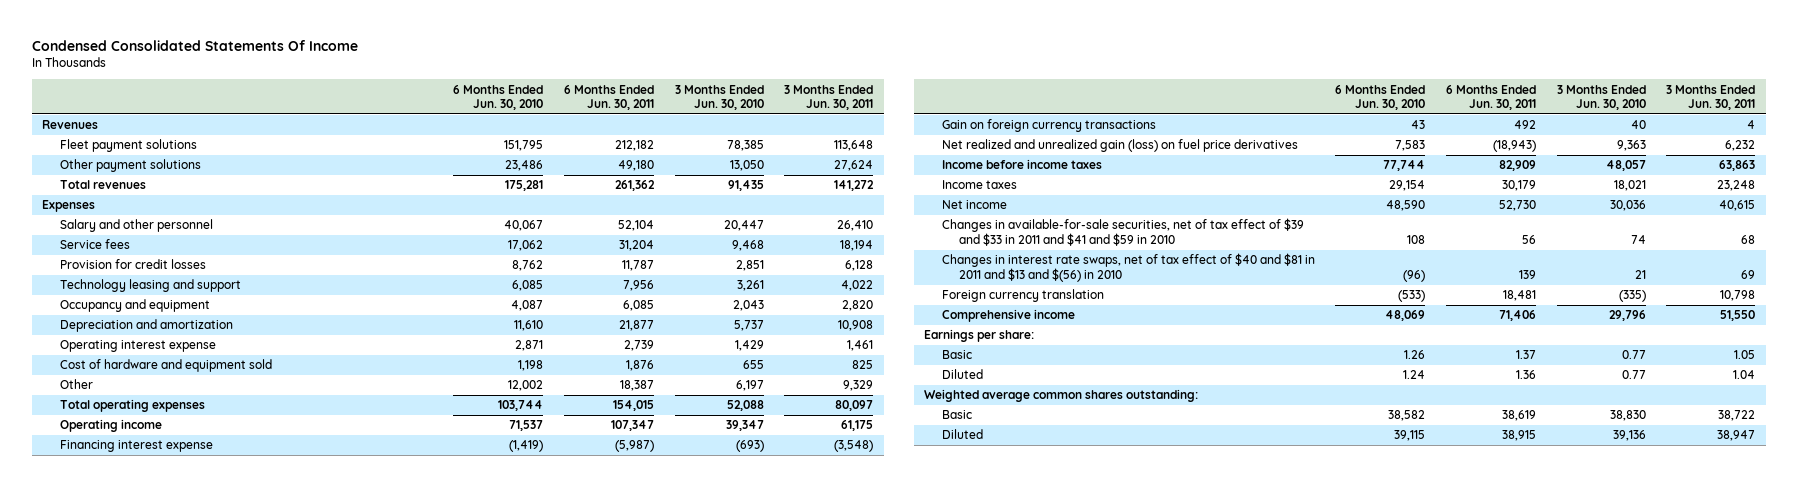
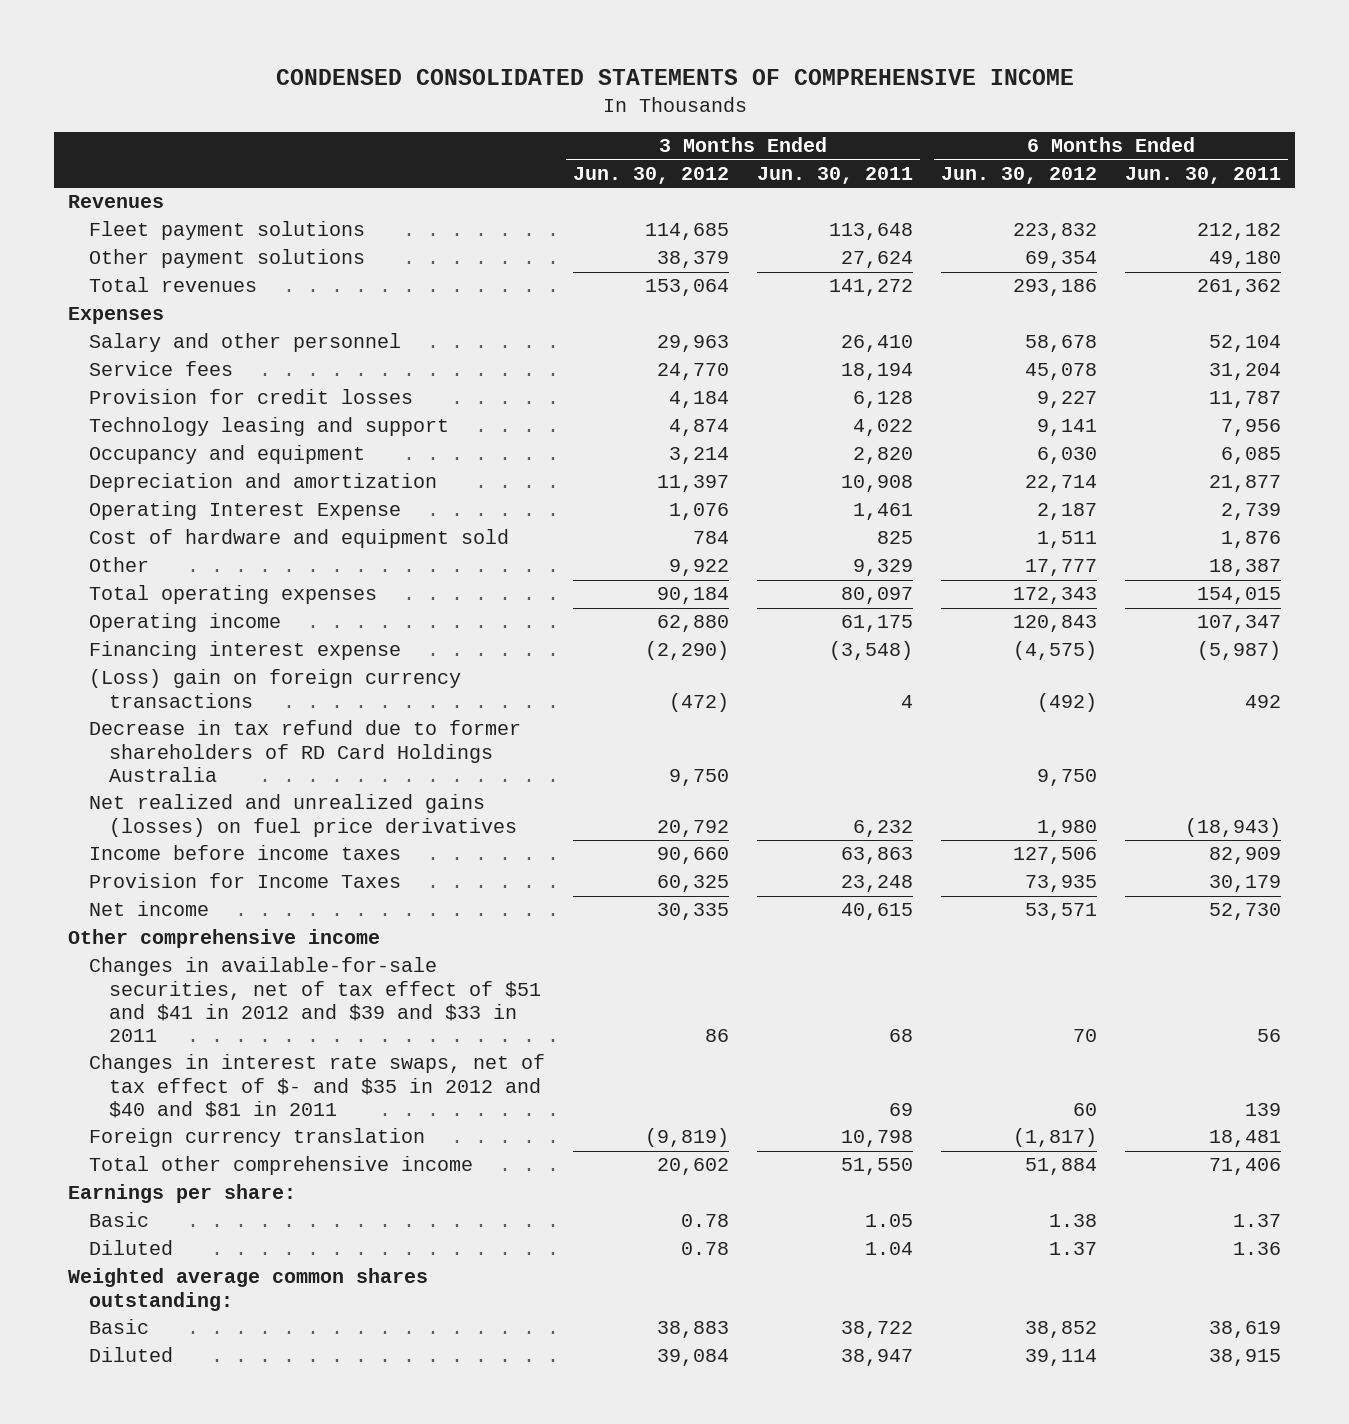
[32,39,359,51] Condensed Consolidated Statements Of Income -> [275,69,1074,86] CONDENSED CONSOLIDATED STATEMENTS OF COMPREHENSIVE INCOME
[453,84,544,110] 6 Months Ended Jun. 30, 2010 -> none
[674,84,764,110] 3 Months Ended Jun. 30, 2010 -> none
none -> [572,166,729,184] Jun. 30, 2012
none -> [941,166,1098,184] Jun. 30, 2012
[59,340,216,353] Operating interest expense -> [88,501,401,521] Operating Interest Expense
[941,119,1156,133] Gain on foreign currency transactions -> [88,669,461,708] (Loss) gain on foreign currency transactions
none -> [88,720,521,782] Decrease in tax refund due to former shareholders of RD Card Holdings Australia
[941,139,1298,153] Net realized and unrealized gain (loss) on fuel price derivatives -> [88,794,518,837] Net realized and unrealized gains (losses) on fuel price derivatives
[941,180,1017,190] Income taxes -> [88,873,401,889] Provision for Income Taxes
none -> [68,929,381,949] Other comprehensive income
[941,218,1304,246] Changes in available-for-sale securities, net of tax effect of $39 and $33 in 2011 and $41 and $59 in 2010 -> [88,957,542,1042] Changes in available-for-sale securities, net of tax effect of $51 and $41 in 2012 and $39 and $33 in 2011
[941,253,1315,282] Changes in interest rate swaps, net of tax effect of $40 and $81 in 2011 and $13 and $(56) in 2010 -> [88,1054,545,1118] Changes in interest rate swaps, net of tax effect of $- and $35 in 2012 and $40 and $81 in 2011
[941,309,1075,323] Comprehensive income -> [88,1156,473,1176] Total other comprehensive income

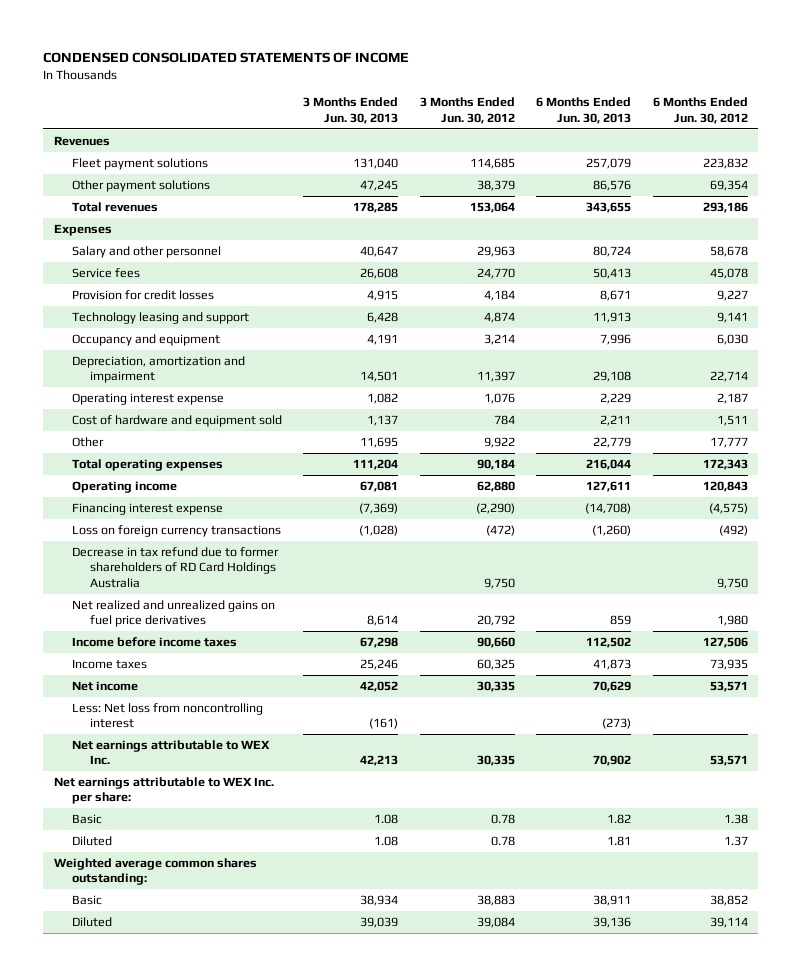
[275,69,1074,86] CONDENSED CONSOLIDATED STATEMENTS OF COMPREHENSIVE INCOME -> [43,52,410,64] CONDENSED CONSOLIDATED STATEMENTS OF INCOME
[756,166,913,184] Jun. 30, 2011 -> none
[1125,166,1282,184] Jun. 30, 2011 -> none
none -> [303,97,399,124] 3 Months Ended Jun. 30, 2013
none -> [536,97,632,124] 6 Months Ended Jun. 30, 2013
[88,473,437,493] Depreciation and amortization -> [71,356,245,384] Depreciation, amortization and impairment
[88,501,401,521] Operating Interest Expense -> [71,393,224,406] Operating interest expense
[88,669,461,708] (Loss) gain on foreign currency transactions -> [71,525,281,538] Loss on foreign currency transactions
[88,794,518,837] Net realized and unrealized gains (losses) on fuel price derivatives -> [71,600,275,628] Net realized and unrealized gains on fuel price derivatives
[88,873,401,889] Provision for Income Taxes -> [71,659,147,670] Income taxes
[68,929,381,949] Other comprehensive income -> none
[88,957,542,1042] Changes in available-for-sale securities, net of tax effect of $51 and $41 in 2012 and $39 and $33 in 2011 -> none
[88,1054,545,1118] Changes in interest rate swaps, net of tax effect of $- and $35 in 2012 and $40 and $81 in 2011 -> none
[88,1128,425,1148] Foreign currency translation -> none
[88,1156,473,1176] Total other comprehensive income -> none
none -> [71,703,263,729] Less: Net loss from noncontrolling interest
none -> [71,740,270,766] Net earnings attributable to WEX Inc.
[68,1184,297,1204] Earnings per share: -> [53,777,274,805] Net earnings attributable to WEX Inc. per share:

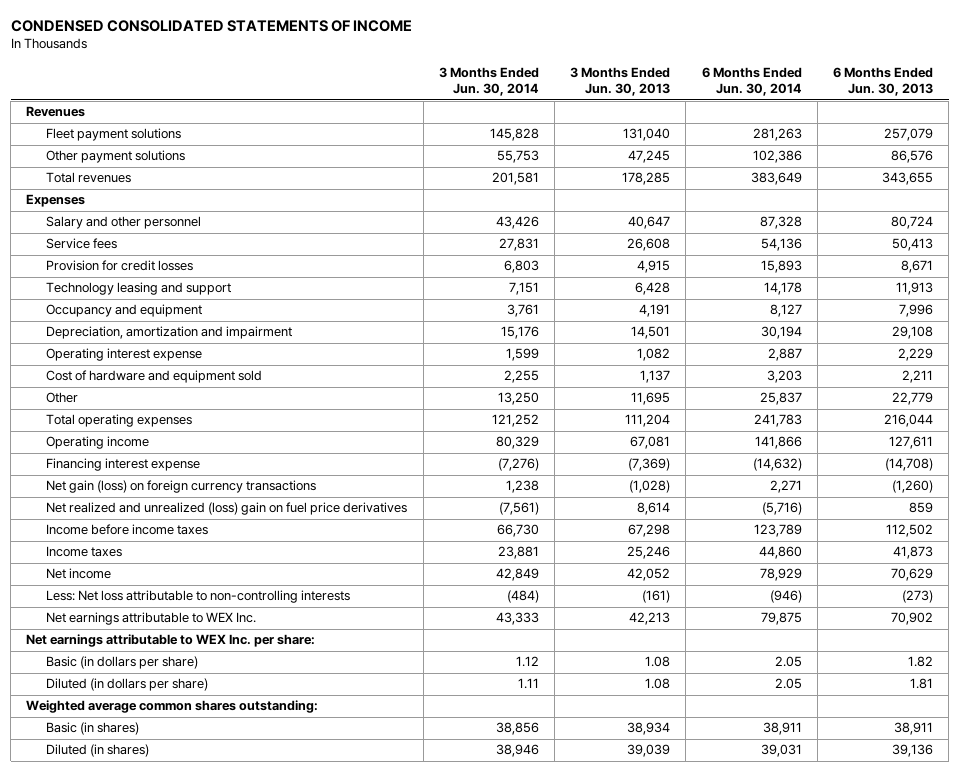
[419,97,515,124] 3 Months Ended Jun. 30, 2012 -> none
[652,97,748,124] 6 Months Ended Jun. 30, 2012 -> none
none -> [438,66,539,97] 3 Months Ended Jun. 30, 2014
none -> [701,66,802,97] 6 Months Ended Jun. 30, 2014
[71,547,279,588] Decrease in tax refund due to former shareholders of RD Card Holdings Australia -> none
[71,525,281,538] Loss on foreign currency transactions -> [46,480,317,494] Net gain (loss) on foreign currency transactions
[71,600,275,628] Net realized and unrealized gains on fuel price derivatives -> [46,502,408,516] Net realized and unrealized (loss) gain on fuel price derivatives
[71,703,263,729] Less: Net loss from noncontrolling interest -> [46,590,351,604] Less: Net loss attributable to non-controlling interests
[71,814,102,825] Basic -> [46,656,199,670] Basic (in dollars per share)
[71,836,112,847] Diluted -> [46,678,209,692] Diluted (in dollars per share)
[71,895,102,906] Basic -> [46,722,140,736] Basic (in shares)
[71,917,112,928] Diluted -> [46,744,150,758] Diluted (in shares)

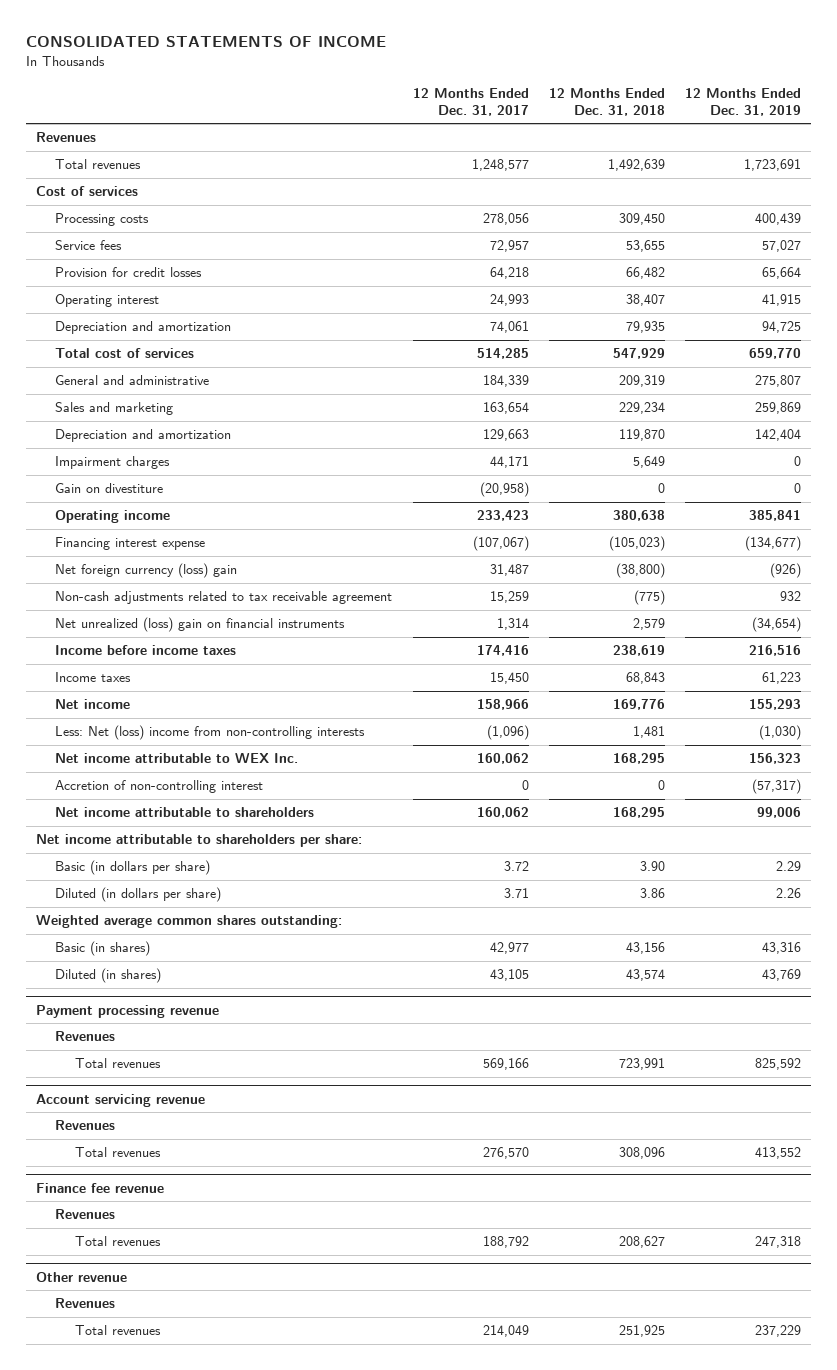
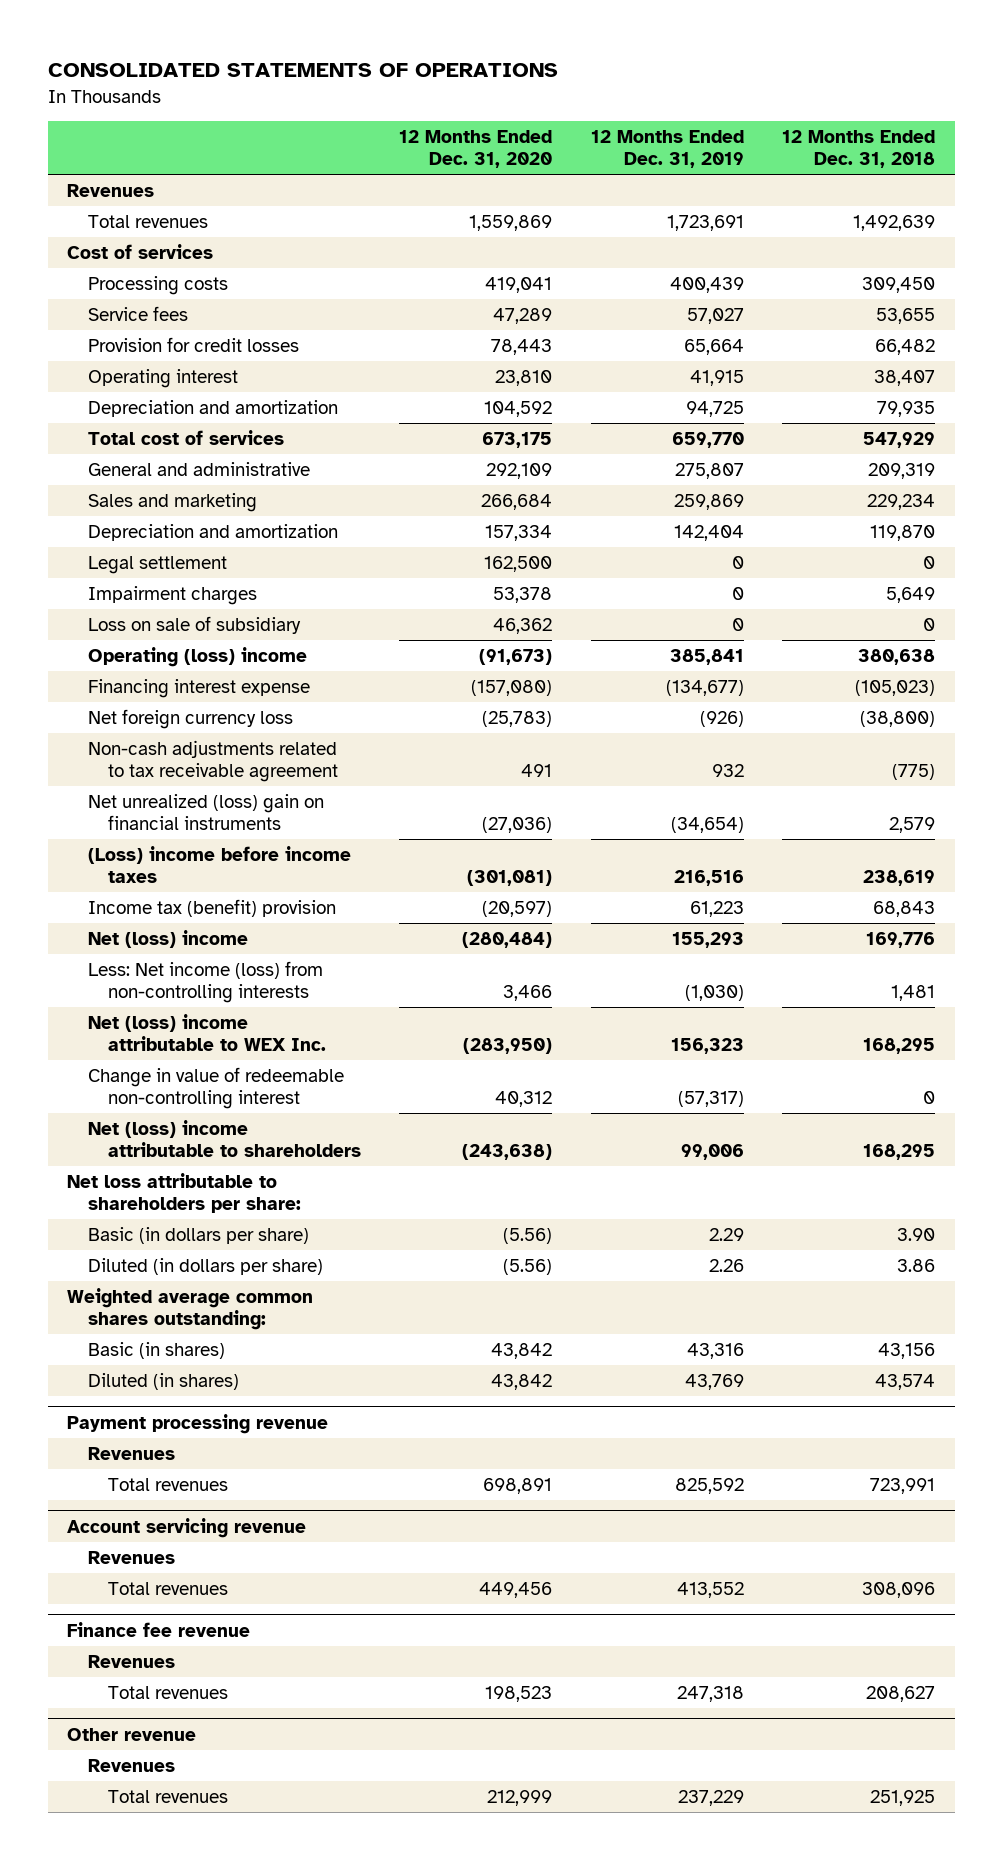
[26,36,387,48] CONSOLIDATED STATEMENTS OF INCOME -> [48,63,559,78] CONSOLIDATED STATEMENTS OF OPERATIONS
[412,87,529,116] 12 Months Ended Dec. 31, 2017 -> none
none -> [399,130,553,168] 12 Months Ended Dec. 31, 2020
none -> [87,555,227,574] Legal settlement
[55,483,164,494] Gain on divestiture -> none
none -> [87,615,301,634] Loss on sale of subsidiary
[55,510,171,524] Operating income -> [87,646,307,667] Operating (loss) income
[55,563,238,579] Net foreign currency (loss) gain -> [87,708,293,729] Net foreign currency loss
[55,645,237,656] Income before income taxes -> [87,845,351,883] (Loss) income before income taxes
[55,672,132,683] Income taxes -> [87,898,336,917] Income tax (benefit) provision
[55,699,131,710] Net income -> [87,929,248,948] Net (loss) income
[55,725,366,741] Less: Net (loss) income from non-controlling interests -> [87,960,323,1003] Less: Net income (loss) from non-controlling interests
[55,752,299,764] Net income attributable to WEX Inc. -> [87,1013,326,1051] Net (loss) income attributable to WEX Inc.
[55,780,264,794] Accretion of non-controlling interest -> [87,1066,344,1109] Change in value of redeemable non-controlling interest
[55,807,315,818] Net income attributable to shareholders -> [87,1119,361,1157] Net (loss) income attributable to shareholders
[36,834,363,848] Net income attributable to shareholders per share: -> [67,1172,301,1213] Net loss attributable to shareholders per share:

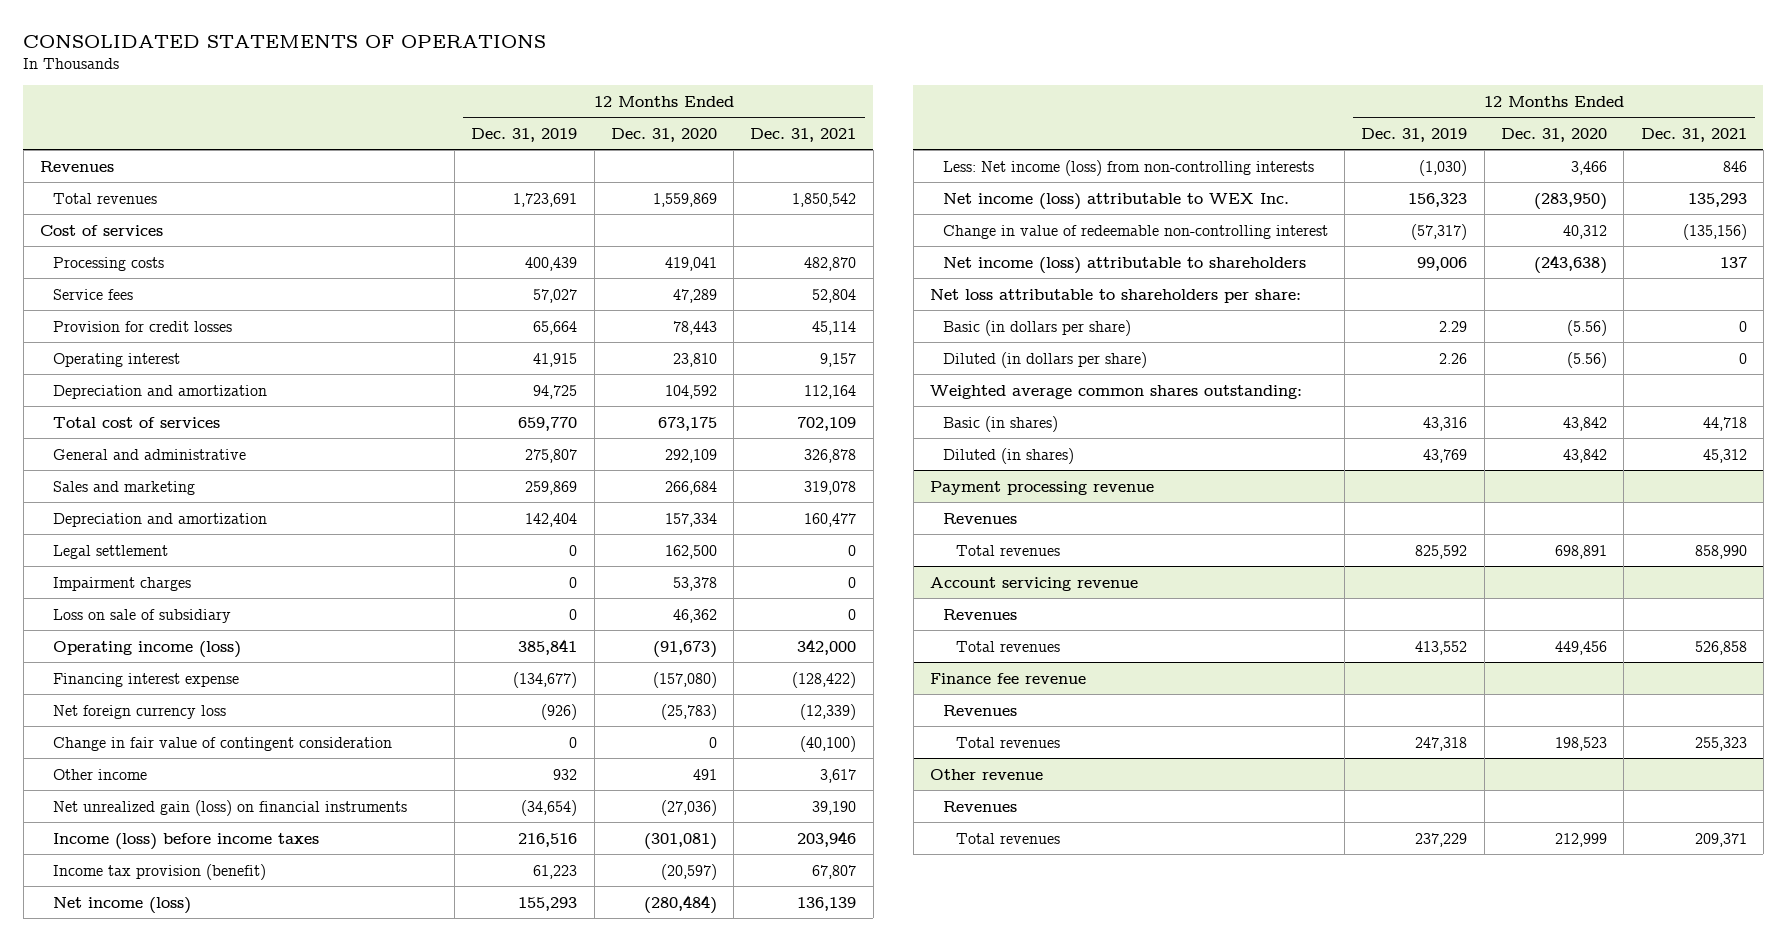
[782,130,936,168] 12 Months Ended Dec. 31, 2018 -> none
none -> [750,127,857,142] Dec. 31, 2021
[87,646,307,667] Operating (loss) income -> [52,640,241,658] Operating income (loss)
none -> [52,736,392,751] Change in fair value of contingent consideration
[87,739,338,782] Non-cash adjustments related to tax receivable agreement -> [52,768,147,780] Other income
[87,793,324,830] Net unrealized (loss) gain on financial instruments -> [52,799,407,816] Net unrealized gain (loss) on financial instruments
[87,845,351,883] (Loss) income before income taxes -> [52,832,319,850] Income (loss) before income taxes
[87,898,336,917] Income tax (benefit) provision -> [52,863,266,880] Income tax provision (benefit)
[87,929,248,948] Net (loss) income -> [52,896,191,914] Net income (loss)
[87,1013,326,1051] Net (loss) income attributable to WEX Inc. -> [942,192,1289,210] Net income (loss) attributable to WEX Inc.
[87,1119,361,1157] Net (loss) income attributable to shareholders -> [942,256,1306,274] Net income (loss) attributable to shareholders

